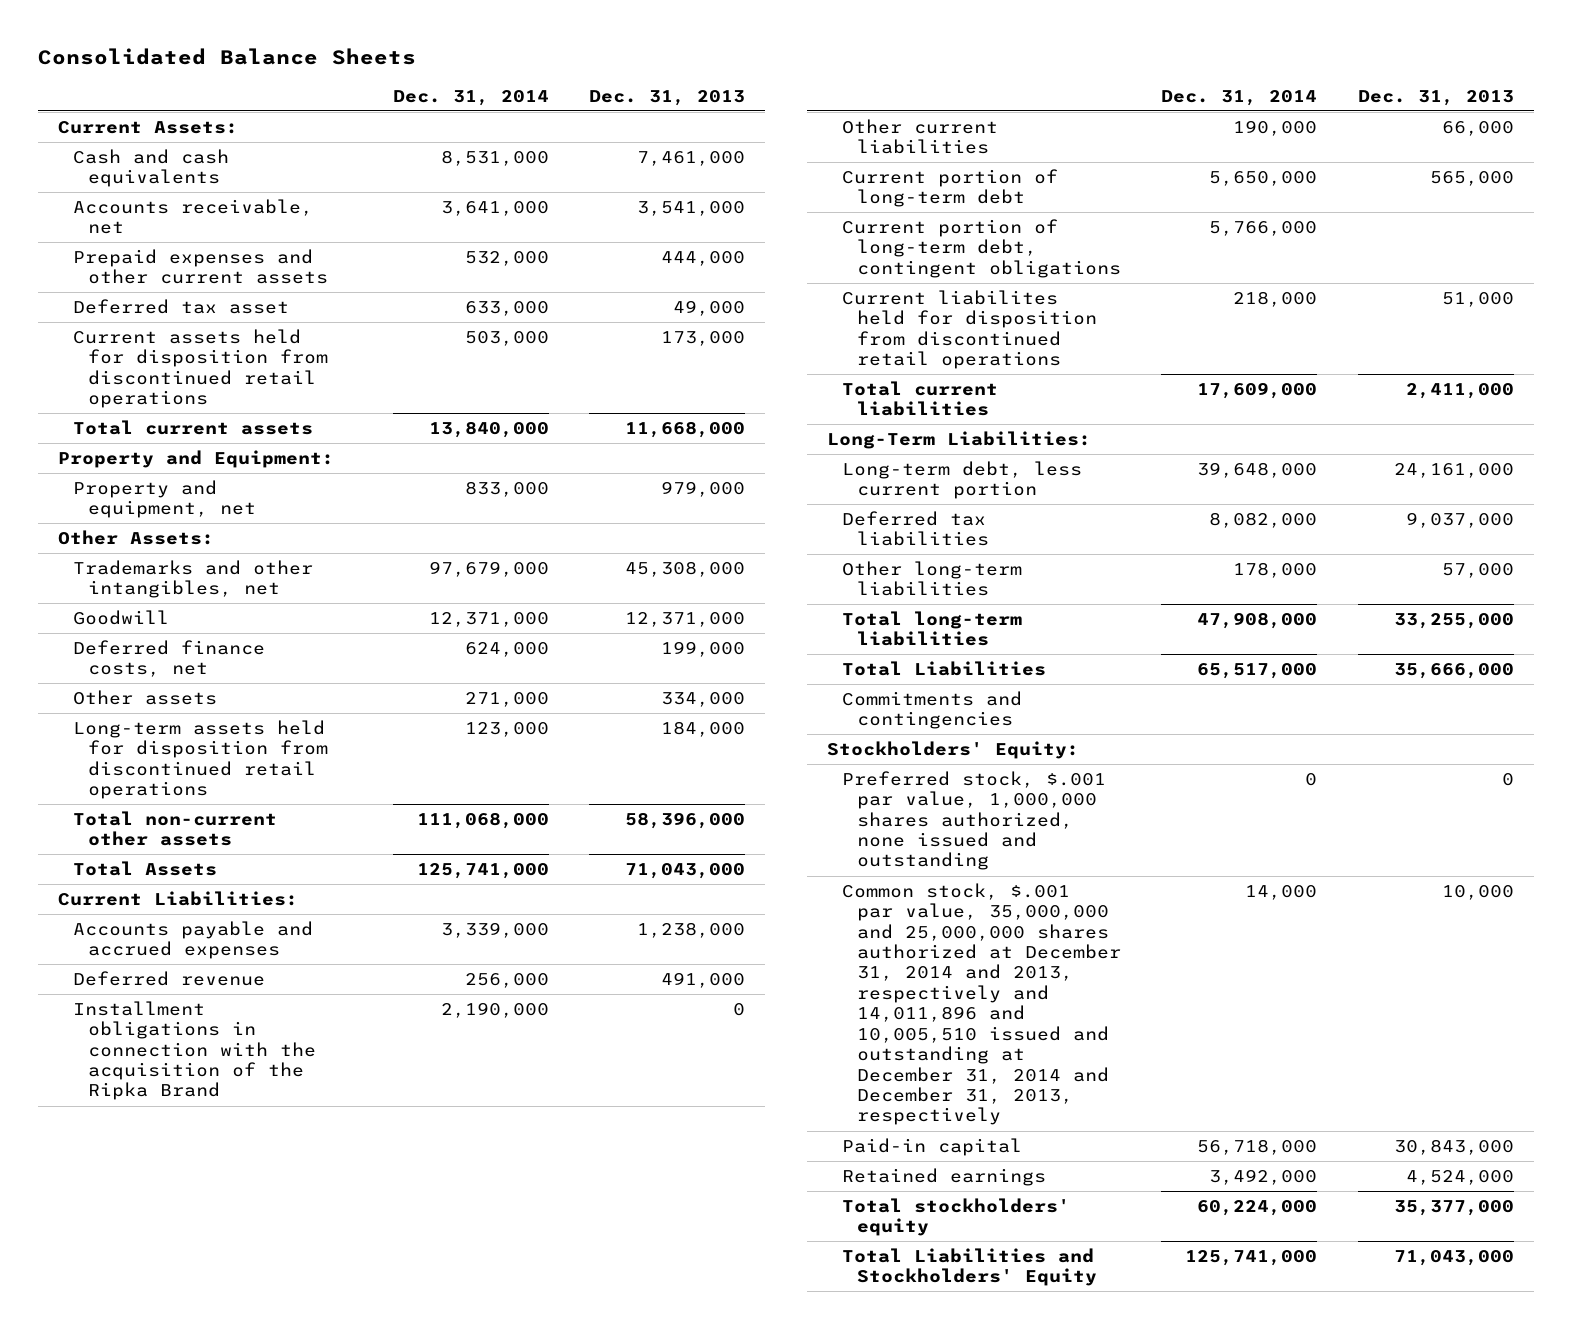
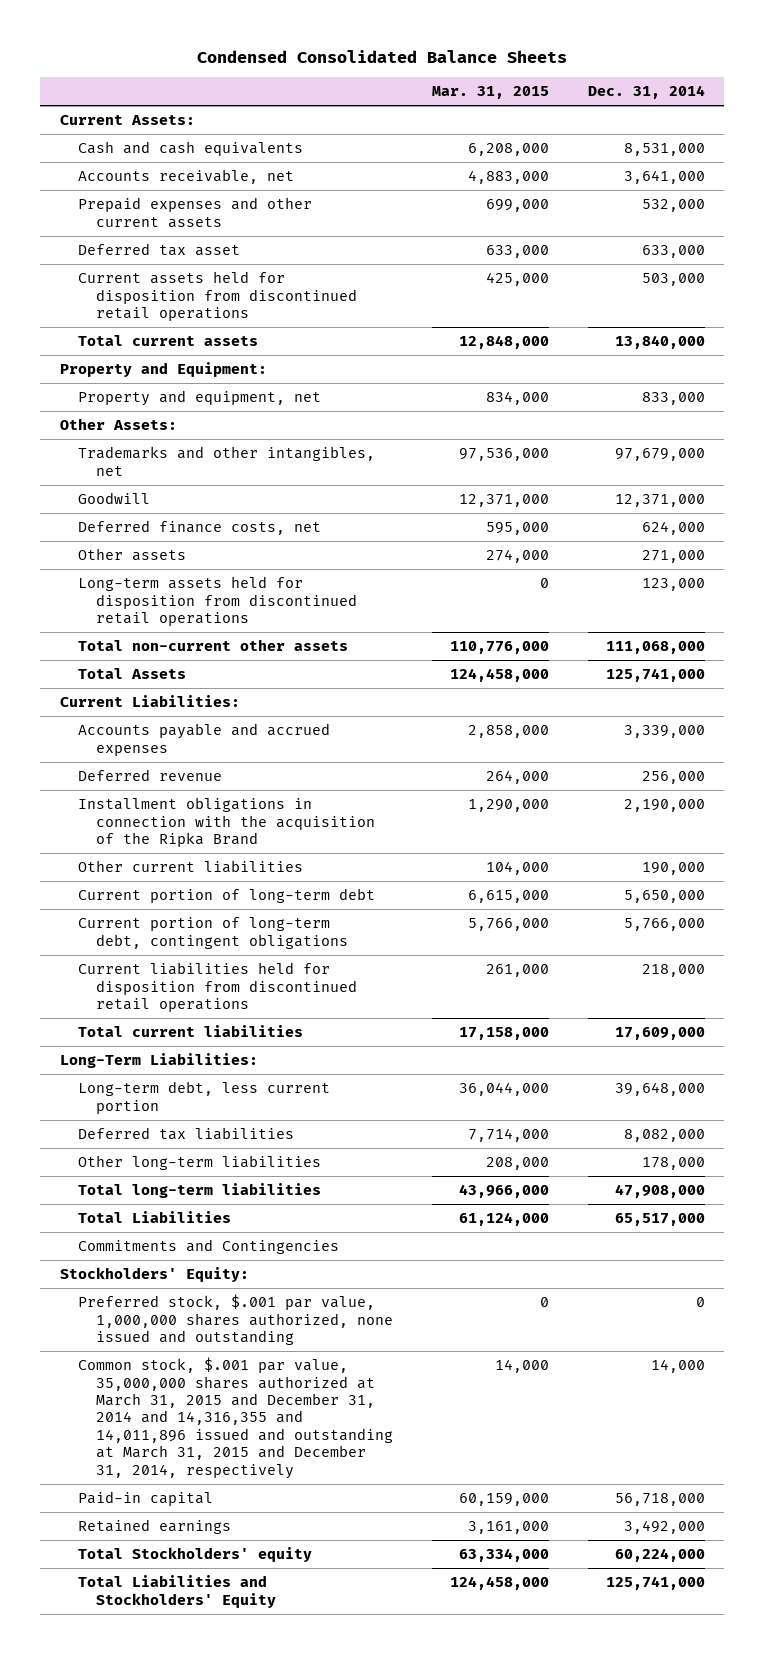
[38,48,417,66] Consolidated Balance Sheets -> [197,49,568,63] Condensed Consolidated Balance Sheets
[588,89,745,106] Dec. 31, 2013 -> none
none -> [431,86,549,100] Mar. 31, 2015
[842,289,1098,370] Current liabilites held for disposition from discontinued retail operations -> [77,962,357,1012] Current liabilities held for disposition from discontinued retail operations
[842,690,1023,730] Commitments and contingencies -> [77,1239,339,1255] Commitments and Contingencies
[842,882,1122,1126] Common stock, $.001 par value, 35,000,000 and 25,000,000 shares authorized at December 31, 2014 and 2013, respectively and 14,011,896 and 10,005,510 issued and outstanding at December 31, 2014 and December 31, 2013, respectively -> [77,1357,393,1479] Common stock, $.001 par value, 35,000,000 shares authorized at March 31, 2015 and December 31, 2014 and 14,316,355 and 14,011,896 issued and outstanding at March 31, 2015 and December 31, 2014, respectively
[842,1197,1071,1237] Total stockholders' equity -> [77,1547,312,1563] Total Stockholders' equity

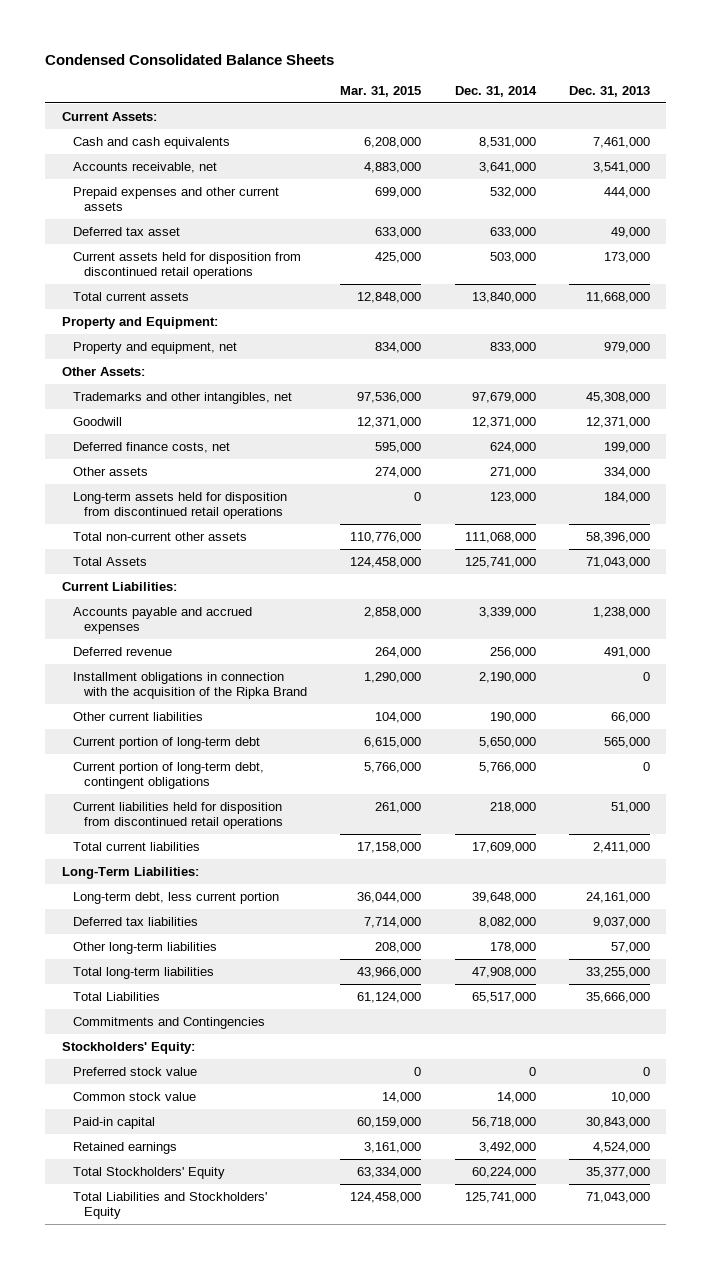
none -> [568,85,650,97] Dec. 31, 2013
[77,1294,393,1345] Preferred stock, $.001 par value, 1,000,000 shares authorized, none issued and outstanding -> [72,1066,197,1076] Preferred stock value
[77,1357,393,1479] Common stock, $.001 par value, 35,000,000 shares authorized at March 31, 2015 and December 31, 2014 and 14,316,355 and 14,011,896 issued and outstanding at March 31, 2015 and December 31, 2014, respectively -> [72,1091,196,1101] Common stock value
[77,1547,312,1563] Total Stockholders' equity -> [72,1166,225,1179] Total Stockholders' Equity

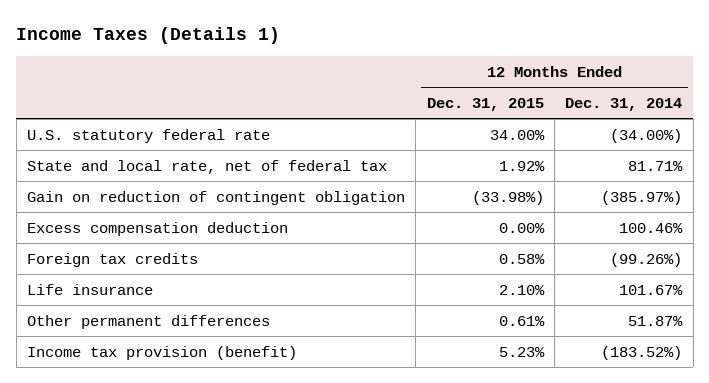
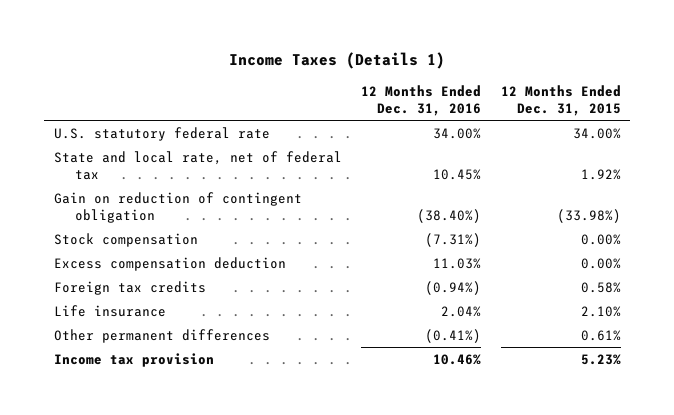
[565,97,683,111] Dec. 31, 2014 -> none
none -> [361,84,482,116] 12 Months Ended Dec. 31, 2016
none -> [53,232,198,247] Stock compensation
[26,345,297,360] Income tax provision (benefit) -> [53,352,214,367] Income tax provision

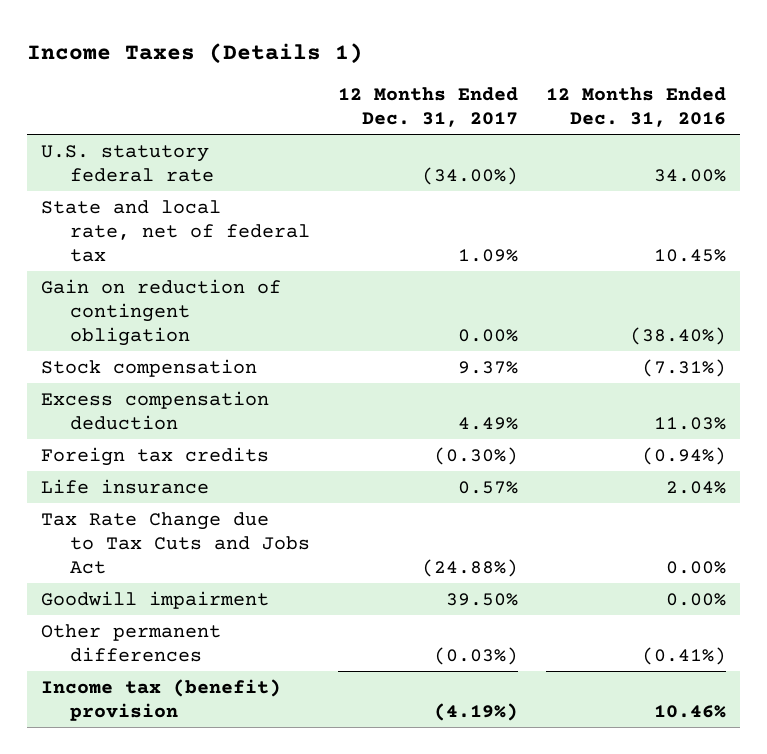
[500,84,621,116] 12 Months Ended Dec. 31, 2015 -> none
none -> [337,87,518,128] 12 Months Ended Dec. 31, 2017
none -> [41,511,310,574] Tax Rate Change due to Tax Cuts and Jobs Act
none -> [41,590,270,609] Goodwill impairment
[53,352,214,367] Income tax provision -> [41,678,282,721] Income tax (benefit) provision

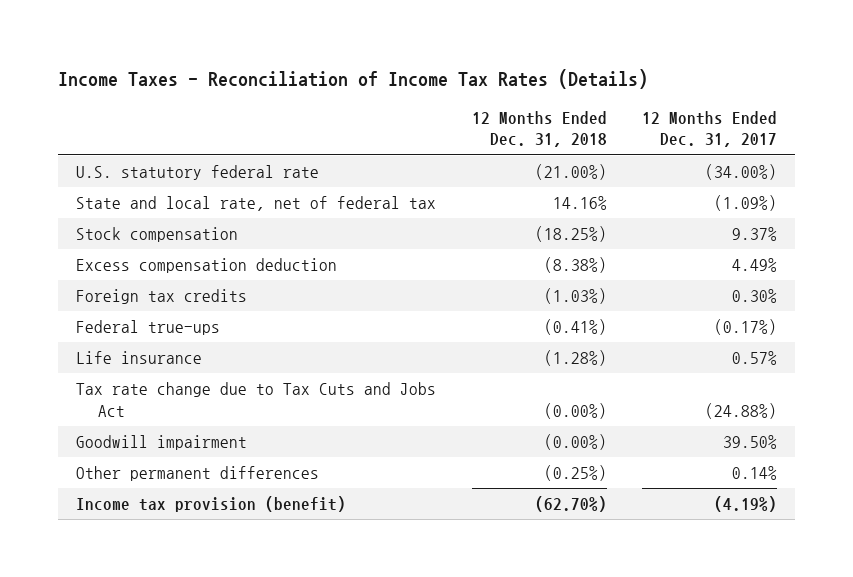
[27,42,364,64] Income Taxes (Details 1) -> [58,68,649,89] Income Taxes - Reconciliation of Income Tax Rates (Details)
[546,87,727,128] 12 Months Ended Dec. 31, 2016 -> none
none -> [471,110,607,148] 12 Months Ended Dec. 31, 2018
[41,278,282,346] Gain on reduction of contingent obligation -> none
[457,248,518,262] 1.09% -> [714,195,778,212] (1.09%)
[433,446,518,465] (0.30%) -> [732,289,778,304] 0.30%
none -> [75,320,220,336] Federal true-ups
[41,511,310,574] Tax Rate Change due to Tax Cuts and Jobs Act -> [75,382,436,417] Tax rate change due to Tax Cuts and Jobs Act
[433,646,518,665] (0.03%) -> [732,466,778,481] 0.14%
[41,678,282,721] Income tax (benefit) provision -> [75,496,346,513] Income tax provision (benefit)

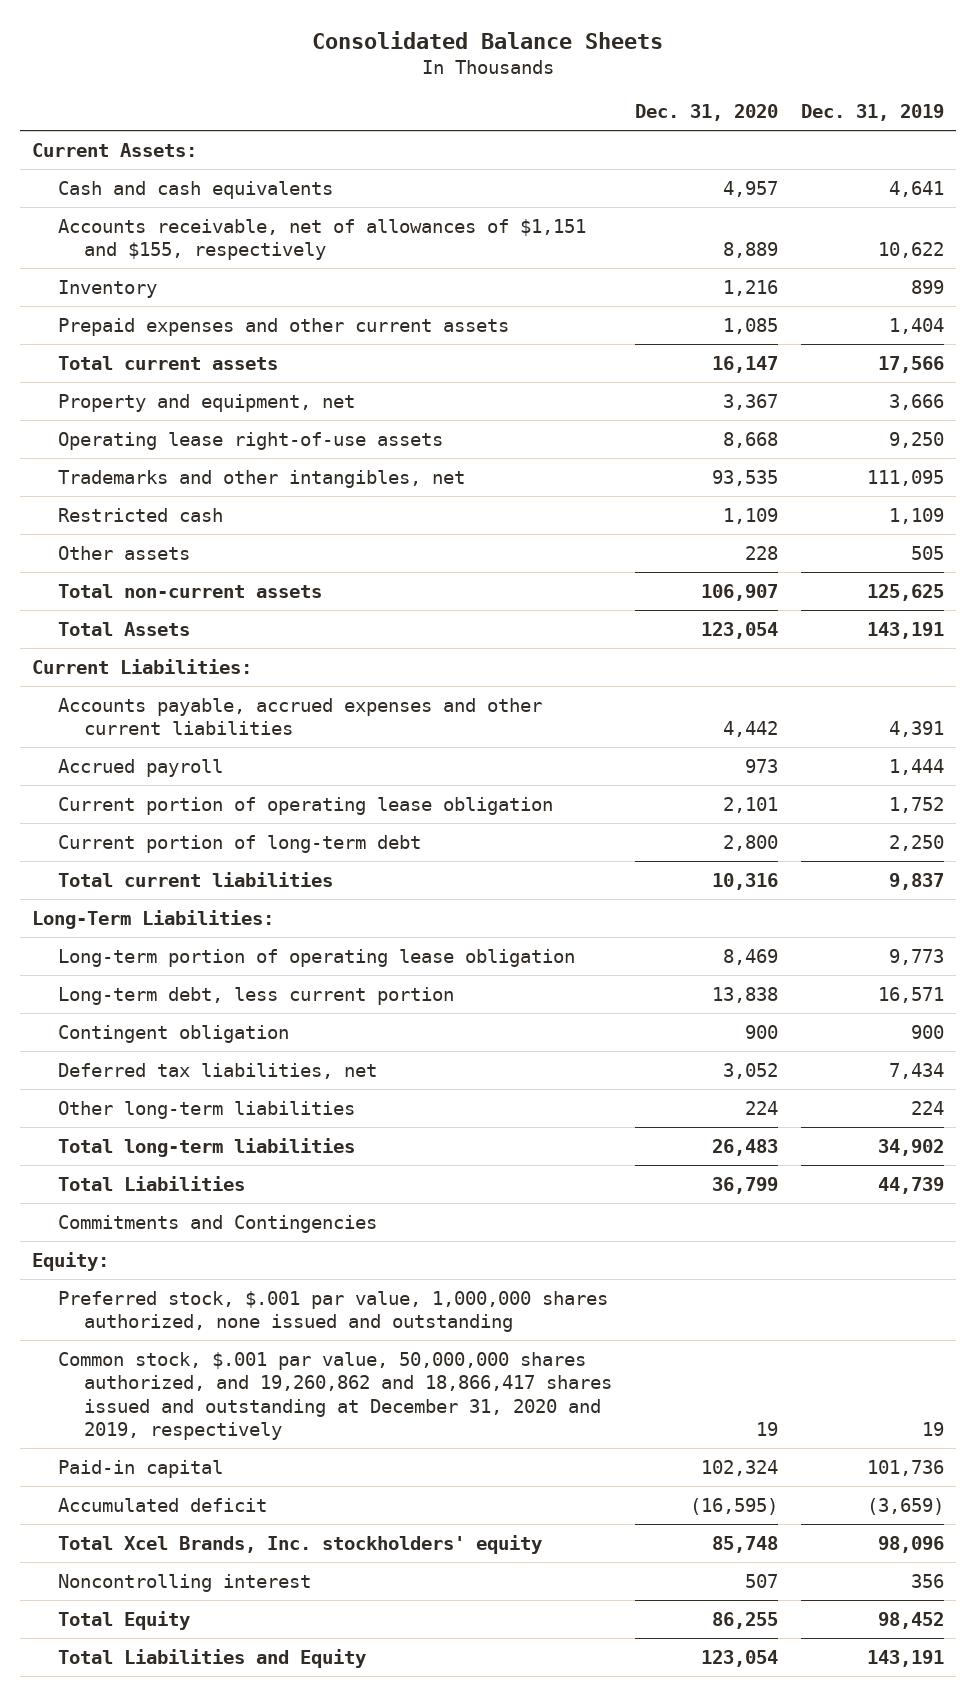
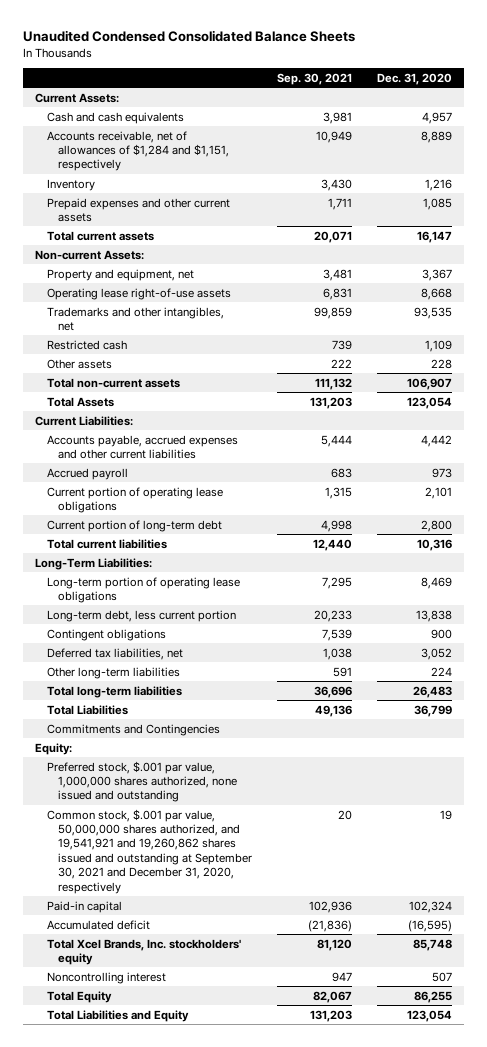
[312,31,664,50] Consolidated Balance Sheets -> [22,29,355,42] Unaudited Condensed Consolidated Balance Sheets
[801,104,945,122] Dec. 31, 2019 -> none
none -> [276,72,352,85] Sep. 30, 2021
[57,218,586,261] Accounts receivable, net of allowances of $1,151 and $155, respectively -> [46,130,229,172] Accounts receivable, net of allowances of $1,284 and $1,151, respectively
none -> [35,249,145,260] Non-current Assets:
[57,796,553,815] Current portion of operating lease obligation -> [46,486,223,513] Current portion of operating lease obligations
[57,948,575,967] Long-term portion of operating lease obligation -> [46,576,240,603] Long-term portion of operating lease obligations
[57,1024,289,1043] Contingent obligation -> [46,628,166,641] Contingent obligations
[57,1351,612,1441] Common stock, $.001 par value, 50,000,000 shares authorized, and 19,260,862 and 18,866,417 shares issued and outstanding at December 31, 2020 and 2019, respectively -> [46,808,252,894] Common stock, $.001 par value, 50,000,000 shares authorized, and 19,541,921 and 19,260,862 shares issued and outstanding at September 30, 2021 and December 31, 2020, respectively

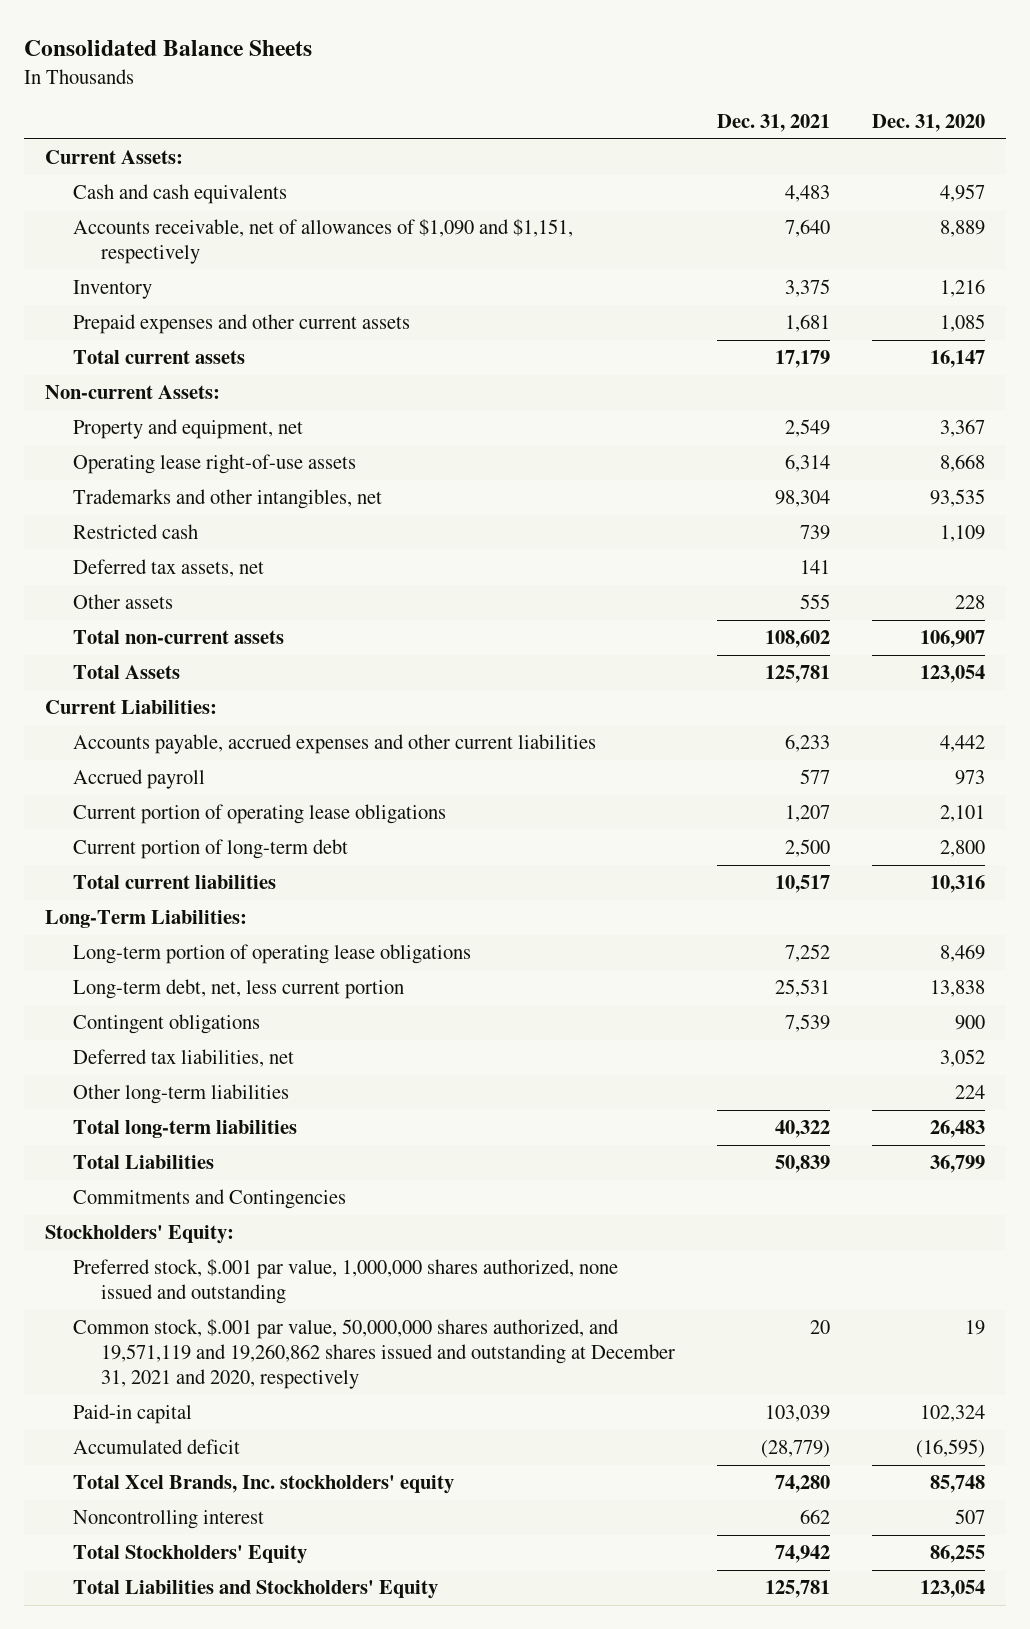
[22,29,355,42] Unaudited Condensed Consolidated Balance Sheets -> [24,40,313,57] Consolidated Balance Sheets
[276,72,352,85] Sep. 30, 2021 -> none
none -> [717,114,831,133] Dec. 31, 2021
[46,130,229,172] Accounts receivable, net of allowances of $1,284 and $1,151, respectively -> [73,219,574,265] Accounts receivable, net of allowances of $1,090 and $1,151, respectively
none -> [73,559,265,578] Deferred tax assets, net
[46,609,236,622] Long-term debt, less current portion -> [73,979,405,1000] Long-term debt, net, less current portion
[35,742,73,755] Equity: -> [45,1225,235,1245] Stockholders' Equity:
[46,808,252,894] Common stock, $.001 par value, 50,000,000 shares authorized, and 19,541,921 and 19,260,862 shares issued and outstanding at September 30, 2021 and December 31, 2020, respectively -> [73,1319,676,1390] Common stock, $.001 par value, 50,000,000 shares authorized, and 19,571,119 and 19,260,862 shares issued and outstanding at December 31, 2021 and 2020, respectively
[46,990,112,1003] Total Equity -> [73,1545,308,1565] Total Stockholders' Equity
[46,1009,189,1022] Total Liabilities and Equity -> [73,1580,439,1600] Total Liabilities and Stockholders' Equity

